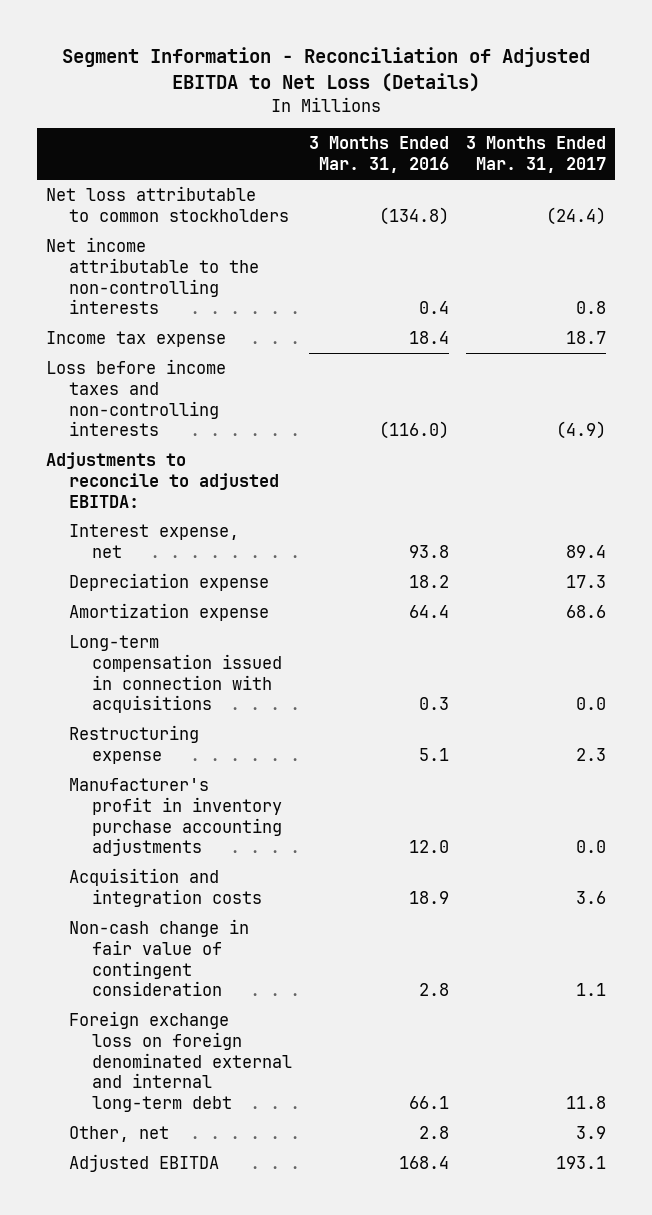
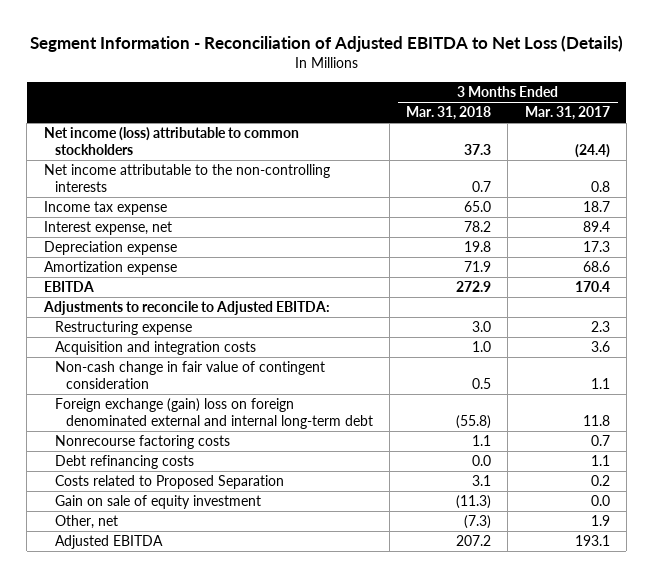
[308,136,449,174] 3 Months Ended Mar. 31, 2016 -> none
none -> [406,106,492,121] Mar. 31, 2018
[45,186,289,222] Net loss attributable to common stockholders -> [43,127,299,155] Net income (loss) attributable to common stockholders
[45,359,226,437] Loss before income taxes and non-controlling interests -> none
[45,452,279,508] Adjustments to reconcile to adjusted EBITDA: -> none
[68,635,282,714] Long-term compensation issued in connection with acquisitions -> none
none -> [43,281,94,293] EBITDA
none -> [42,301,330,316] Adjustments to reconcile to Adjusted EBITDA:
[68,778,282,857] Manufacturer's profit in inventory purchase accounting adjustments -> none
[68,1011,292,1112] Foreign exchange loss on foreign denominated external and internal long-term debt -> [54,398,373,429] Foreign exchange (gain) loss on foreign denominated external and internal long-term debt
none -> [54,435,230,450] Nonrecourse factoring costs
none -> [54,455,194,470] Debt refinancing costs
none -> [54,475,284,490] Costs related to Proposed Separation
none -> [54,495,261,510] Gain on sale of equity investment
[576,1126,607,1140] 3.9 -> [590,515,610,527] 1.9

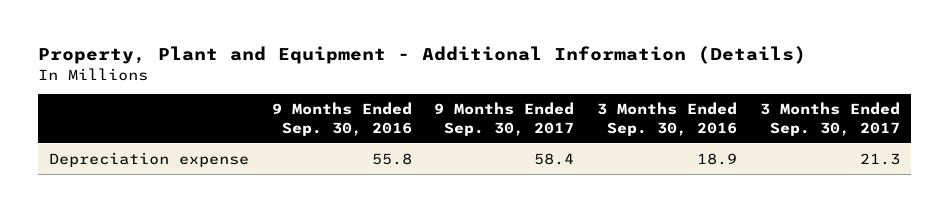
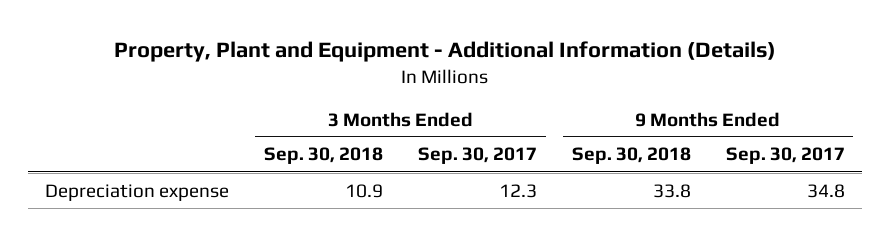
[271,102,412,137] 9 Months Ended Sep. 30, 2016 -> none
[597,102,738,137] 3 Months Ended Sep. 30, 2016 -> none
none -> [264,147,384,165] Sep. 30, 2018
none -> [571,147,691,165] Sep. 30, 2018
[534,152,575,165] 58.4 -> [806,183,845,198] 34.8
[859,152,900,165] 21.3 -> [498,183,537,198] 12.3

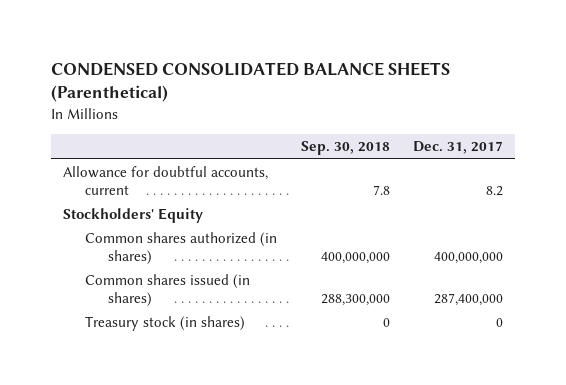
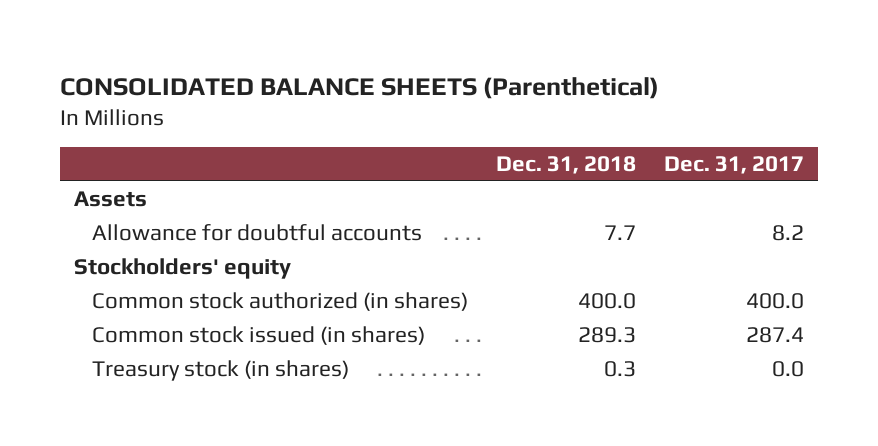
[51,61,451,103] CONDENSED CONSOLIDATED BALANCE SHEETS (Parenthetical) -> [59,76,659,99] CONSOLIDATED BALANCE SHEETS (Parenthetical)
[300,141,390,156] Sep. 30, 2018 -> none
none -> [496,156,637,175] Dec. 31, 2018
none -> [73,191,147,208] Assets
[62,166,268,195] Allowance for doubtful accounts, current -> [92,224,423,242] Allowance for doubtful accounts
[62,208,203,224] Stockholders' Equity -> [73,258,291,280] Stockholders' equity
[85,232,278,265] Common shares authorized (in shares) -> [92,292,469,312] Common stock authorized (in shares)
[434,251,504,264] 400,000,000 -> [746,293,805,310] 400.0
[85,274,251,307] Common shares issued (in shares) -> [92,326,426,346] Common stock issued (in shares)
[434,292,504,306] 287,400,000 -> [746,327,805,344] 287.4
[496,318,504,328] 0 -> [772,361,805,378] 0.0

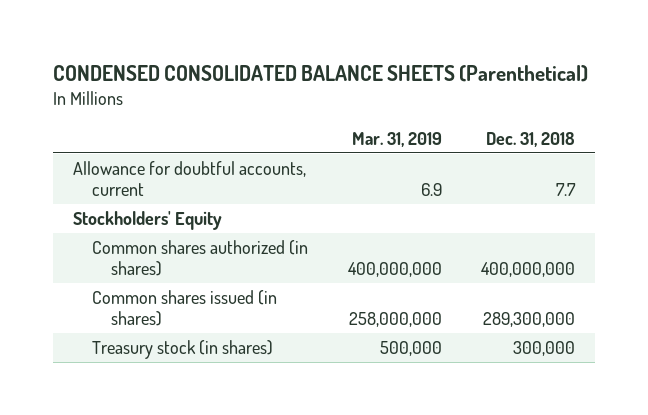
[59,76,659,99] CONSOLIDATED BALANCE SHEETS (Parenthetical) -> [53,65,589,83] CONDENSED CONSOLIDATED BALANCE SHEETS (Parenthetical)
[664,156,805,175] Dec. 31, 2017 -> none
none -> [351,131,442,147] Mar. 31, 2019
[73,191,147,208] Assets -> none
[92,224,423,242] Allowance for doubtful accounts -> [72,161,306,197] Allowance for doubtful accounts, current
[73,258,291,280] Stockholders' equity -> [72,211,222,231] Stockholders' Equity
[92,292,469,312] Common stock authorized (in shares) -> [92,240,309,277] Common shares authorized (in shares)
[578,293,637,310] 400.0 -> [481,262,576,278] 400,000,000
[92,326,426,346] Common stock issued (in shares) -> [92,290,278,327] Common shares issued (in shares)
[578,327,637,344] 289.3 -> [483,312,576,328] 289,300,000
[604,361,637,378] 0.3 -> [513,341,576,357] 300,000

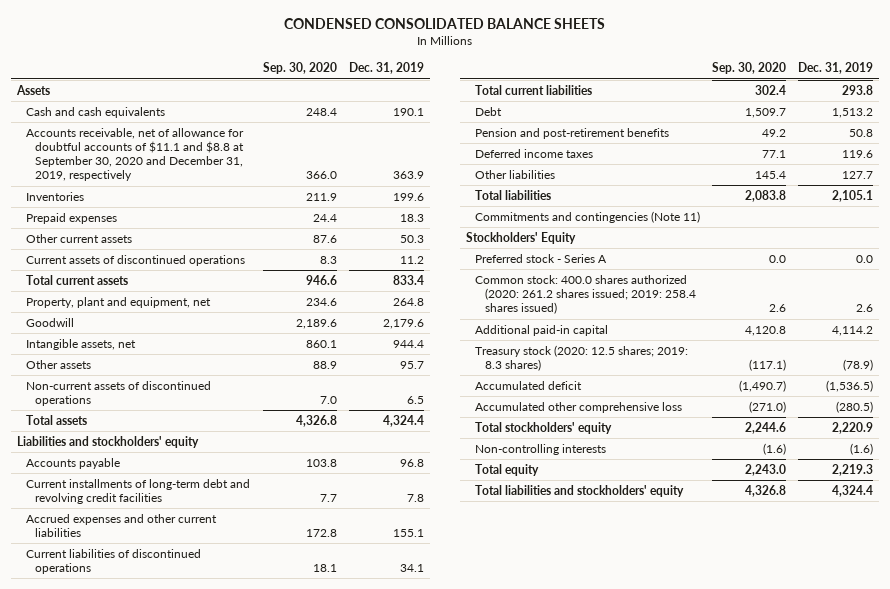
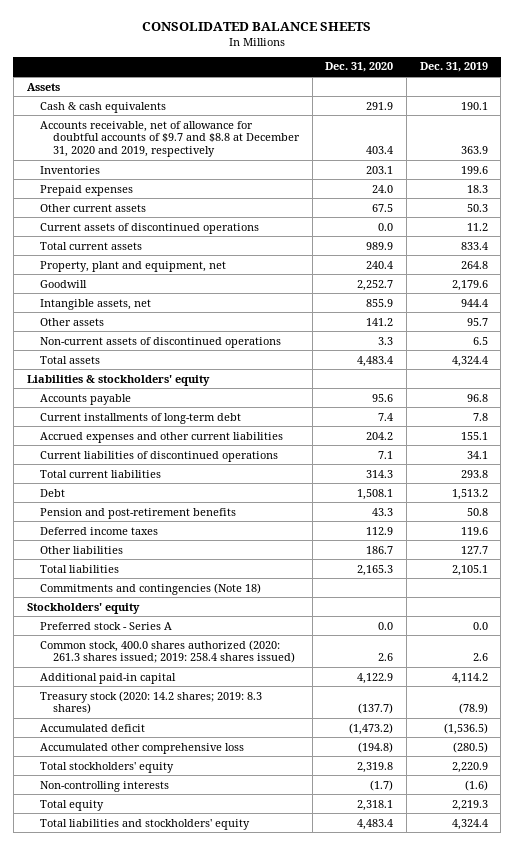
[284,18,606,30] CONDENSED CONSOLIDATED BALANCE SHEETS -> [142,21,372,31] CONSOLIDATED BALANCE SHEETS
[263,62,338,75] Sep. 30, 2020 -> none
none -> [325,62,394,73] Dec. 31, 2020
[26,106,166,118] Cash and cash equivalents -> [39,101,166,113] Cash & cash equivalents
[26,127,245,182] Accounts receivable, net of allowance for doubtful accounts of $11.1 and $8.8 at September 30, 2020 and December 31, 2019, respectively -> [39,120,301,158] Accounts receivable, net of allowance for doubtful accounts of $9.7 and $8.8 at December 31, 2020 and 2019, respectively
[16,435,199,448] Liabilities and stockholders' equity -> [26,374,210,386] Liabilities & stockholders' equity
[26,478,251,505] Current installments of long-term debt and revolving credit facilities -> [39,412,241,424] Current installments of long-term debt
[475,210,701,223] Commitments and contingencies (Note 11) -> [39,582,261,595] Commitments and contingencies (Note 18)
[466,231,577,244] Stockholders' Equity -> [26,602,140,614] Stockholders' equity
[475,274,696,315] Common stock: 400.0 shares authorized (2020: 261.2 shares issued; 2019: 258.4 shares issued) -> [39,639,296,664] Common stock, 400.0 shares authorized (2020: 261.3 shares issued; 2019: 258.4 shares issued)
[475,344,689,372] Treasury stock (2020: 12.5 shares; 2019: 8.3 shares) -> [39,690,262,715] Treasury stock (2020: 14.2 shares; 2019: 8.3 shares)

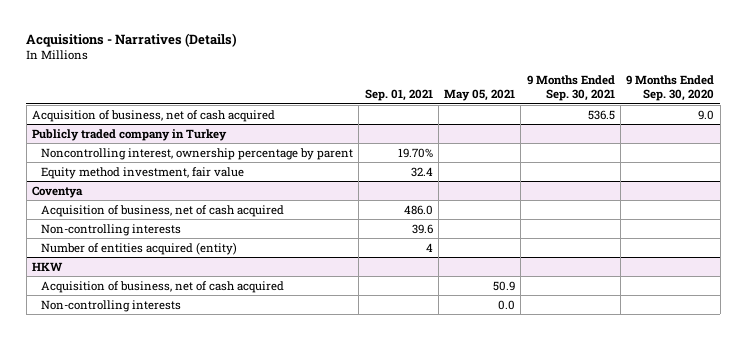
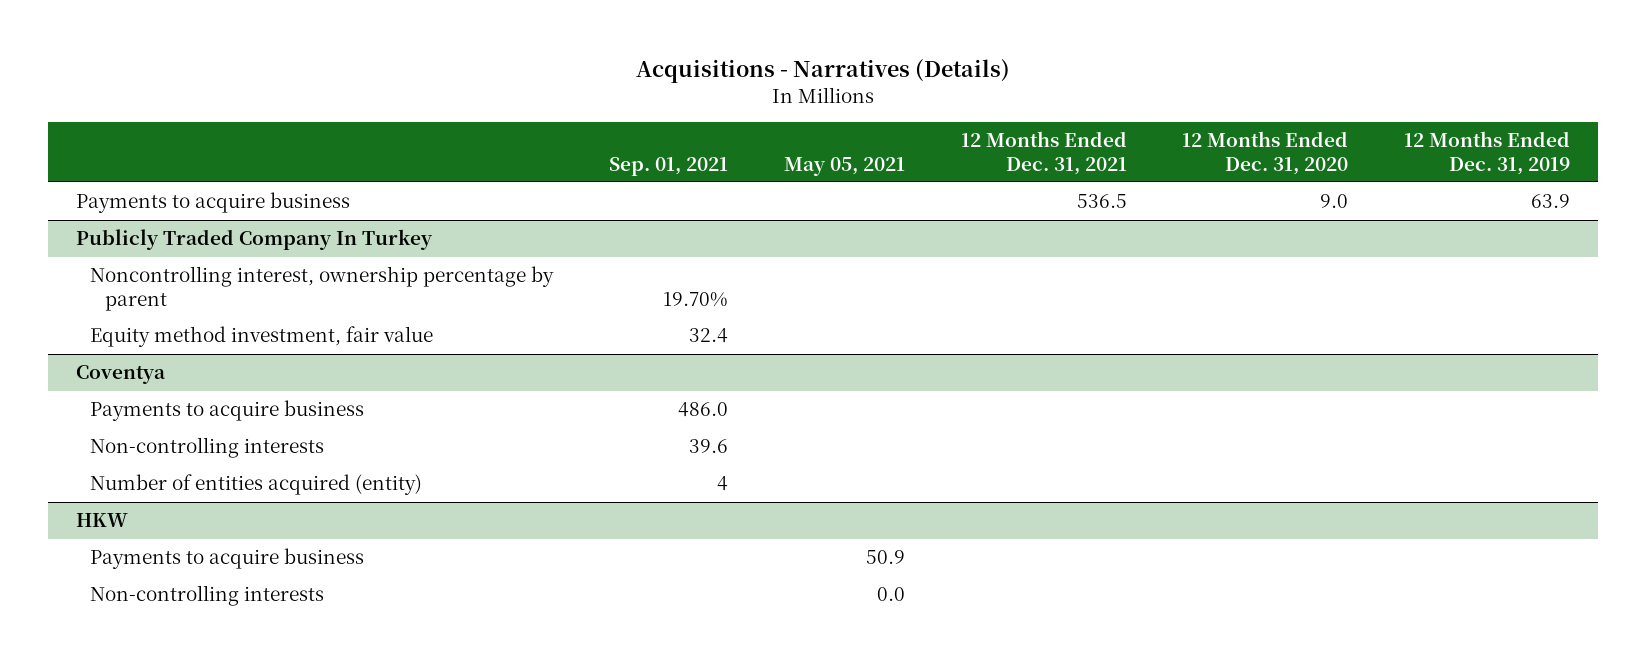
[526,75,615,101] 9 Months Ended Sep. 30, 2021 -> none
[626,75,715,101] 9 Months Ended Sep. 30, 2020 -> none
none -> [960,130,1127,175] 12 Months Ended Dec. 31, 2021
none -> [1182,130,1349,175] 12 Months Ended Dec. 31, 2020
none -> [1404,130,1571,175] 12 Months Ended Dec. 31, 2019
[31,109,275,122] Acquisition of business, net of cash acquired -> [75,192,350,214] Payments to acquire business
[31,128,227,141] Publicly traded company in Turkey -> [75,229,433,251] Publicly Traded Company In Turkey
[41,204,285,217] Acquisition of business, net of cash acquired -> [90,400,365,422] Payments to acquire business
[41,280,285,293] Acquisition of business, net of cash acquired -> [90,548,365,570] Payments to acquire business

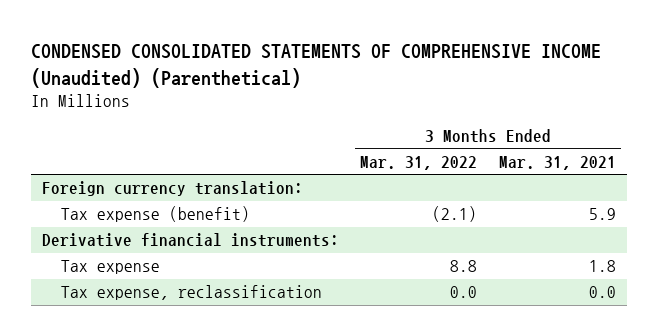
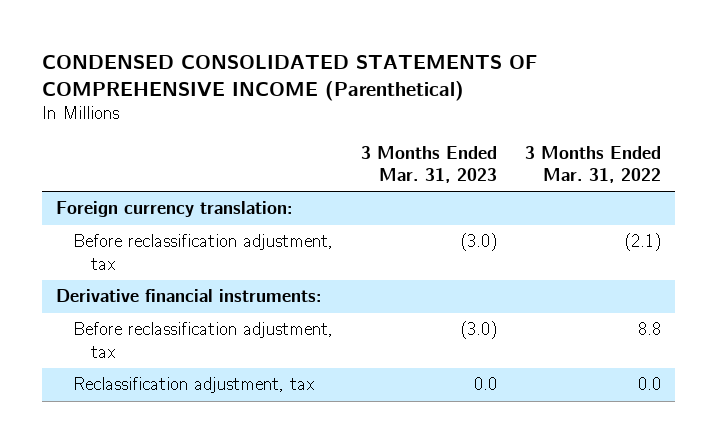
[31,44,602,88] CONDENSED CONSOLIDATED STATEMENTS OF COMPREHENSIVE INCOME (Unaudited) (Parenthetical) -> [42,54,538,101] CONDENSED CONSOLIDATED STATEMENTS OF COMPREHENSIVE INCOME (Parenthetical)
[498,155,616,170] Mar. 31, 2021 -> none
none -> [361,145,498,184] 3 Months Ended Mar. 31, 2023
[60,206,250,223] Tax expense (benefit) -> [73,234,334,270] Before reclassification adjustment, tax
[60,260,160,275] Tax expense -> [73,322,334,358] Before reclassification adjustment, tax
[60,285,322,301] Tax expense, reclassification -> [73,377,315,394] Reclassification adjustment, tax

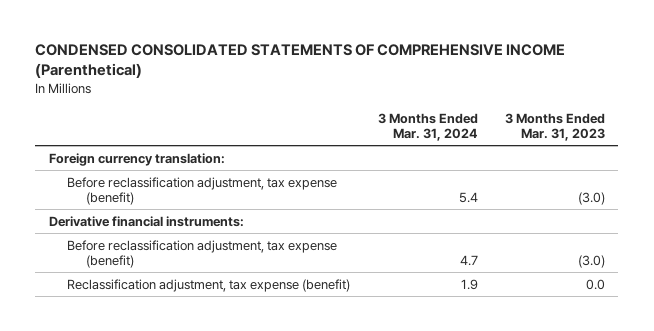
[525,145,662,184] 3 Months Ended Mar. 31, 2022 -> none
none -> [377,112,478,141] 3 Months Ended Mar. 31, 2024
[73,234,334,270] Before reclassification adjustment, tax -> [67,176,338,205] Before reclassification adjustment, tax expense (benefit)
[73,322,334,358] Before reclassification adjustment, tax -> [67,239,338,268] Before reclassification adjustment, tax expense (benefit)
[73,377,315,394] Reclassification adjustment, tax -> [67,278,351,292] Reclassification adjustment, tax expense (benefit)

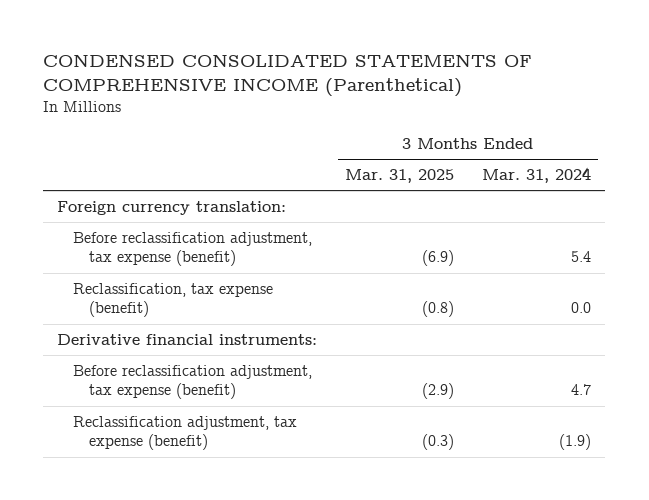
[504,112,605,141] 3 Months Ended Mar. 31, 2023 -> none
none -> [345,169,455,184] Mar. 31, 2025
none -> [73,282,274,318] Reclassification, tax expense (benefit)
[460,278,478,290] 1.9 -> [559,434,592,451] (1.9)

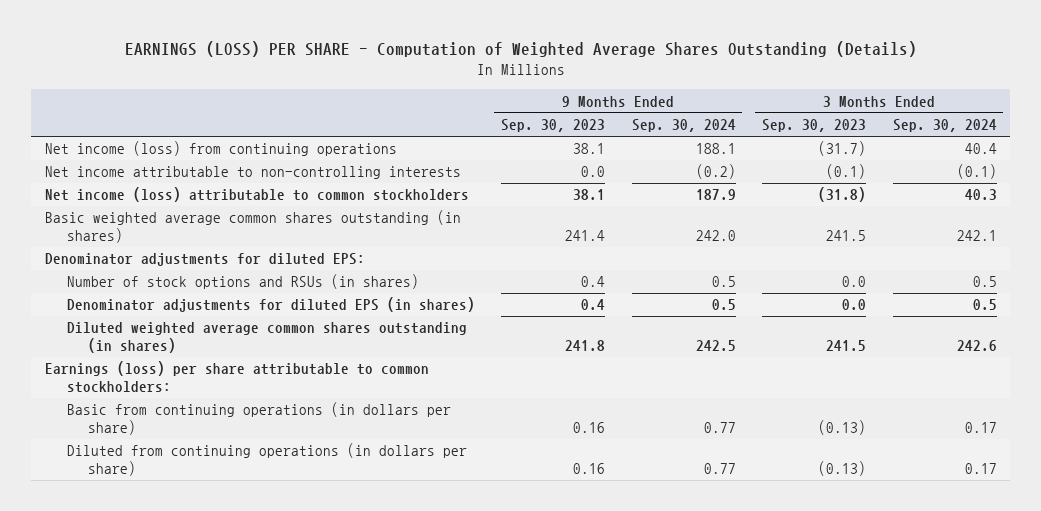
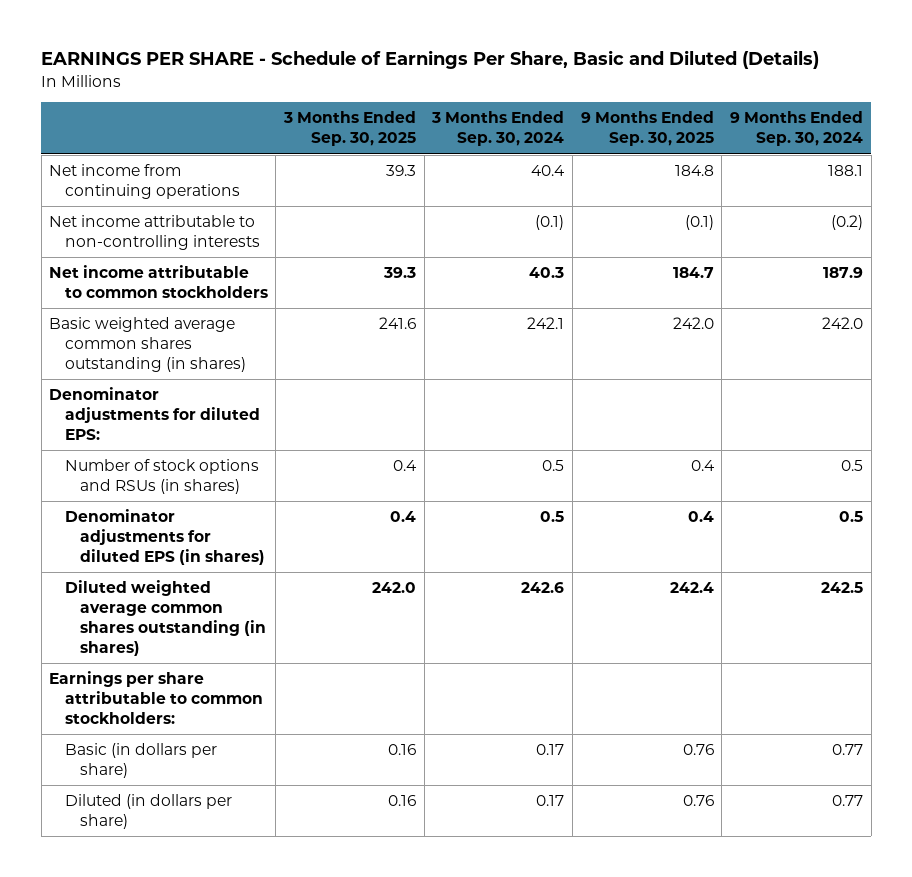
[124,41,917,58] EARNINGS (LOSS) PER SHARE - Computation of Weighted Average Shares Outstanding (Details) -> [41,50,820,70] EARNINGS PER SHARE - Schedule of Earnings Per Share, Basic and Diluted (Details)
[501,119,606,133] Sep. 30, 2023 -> none
[762,119,867,133] Sep. 30, 2023 -> none
none -> [283,111,417,147] 3 Months Ended Sep. 30, 2025
none -> [580,111,714,147] 9 Months Ended Sep. 30, 2025
[44,141,397,157] Net income (loss) from continuing operations -> [49,164,240,200] Net income from continuing operations
[44,187,469,203] Net income (loss) attributable to common stockholders -> [49,265,268,299] Net income attributable to common stockholders
[44,361,429,393] Earnings (loss) per share attributable to common stockholders: -> [49,671,263,725] Earnings per share attributable to common stockholders:
[66,402,451,435] Basic from continuing operations (in dollars per share) -> [64,743,217,779] Basic (in dollars per share)
[66,443,467,476] Diluted from continuing operations (in dollars per share) -> [64,794,232,830] Diluted (in dollars per share)

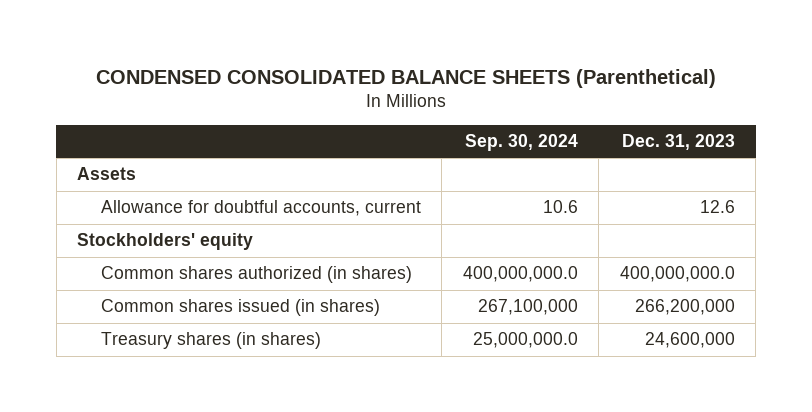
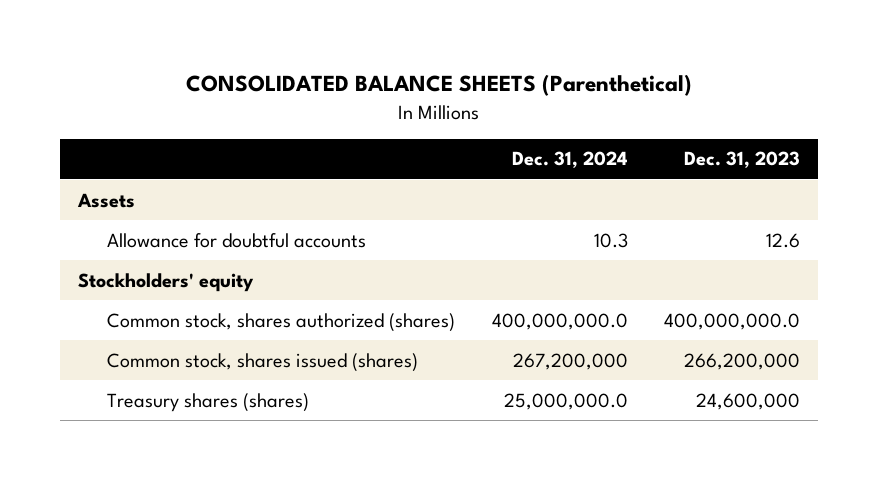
[95,68,716,88] CONDENSED CONSOLIDATED BALANCE SHEETS (Parenthetical) -> [186,74,693,97] CONSOLIDATED BALANCE SHEETS (Parenthetical)
[464,134,578,152] Sep. 30, 2024 -> none
none -> [511,151,628,169] Dec. 31, 2024
[101,200,422,217] Allowance for doubtful accounts, current -> [107,232,367,248] Allowance for doubtful accounts
[101,266,413,284] Common shares authorized (in shares) -> [107,312,456,332] Common stock, shares authorized (shares)
[101,299,381,317] Common shares issued (in shares) -> [107,352,419,372] Common stock, shares issued (shares)
[101,332,322,350] Treasury shares (in shares) -> [107,392,310,412] Treasury shares (shares)

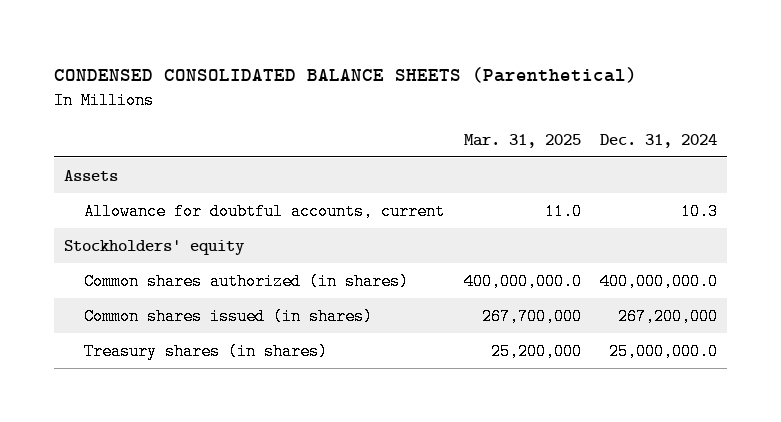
[186,74,693,97] CONSOLIDATED BALANCE SHEETS (Parenthetical) -> [54,67,638,84] CONDENSED CONSOLIDATED BALANCE SHEETS (Parenthetical)
[683,151,800,169] Dec. 31, 2023 -> none
none -> [463,133,581,148] Mar. 31, 2025
[107,232,367,248] Allowance for doubtful accounts -> [83,202,445,220] Allowance for doubtful accounts, current
[107,312,456,332] Common stock, shares authorized (shares) -> [83,272,409,290] Common shares authorized (in shares)
[107,352,419,372] Common stock, shares issued (shares) -> [83,307,373,325] Common shares issued (in shares)
[107,392,310,412] Treasury shares (shares) -> [83,342,328,360] Treasury shares (in shares)

